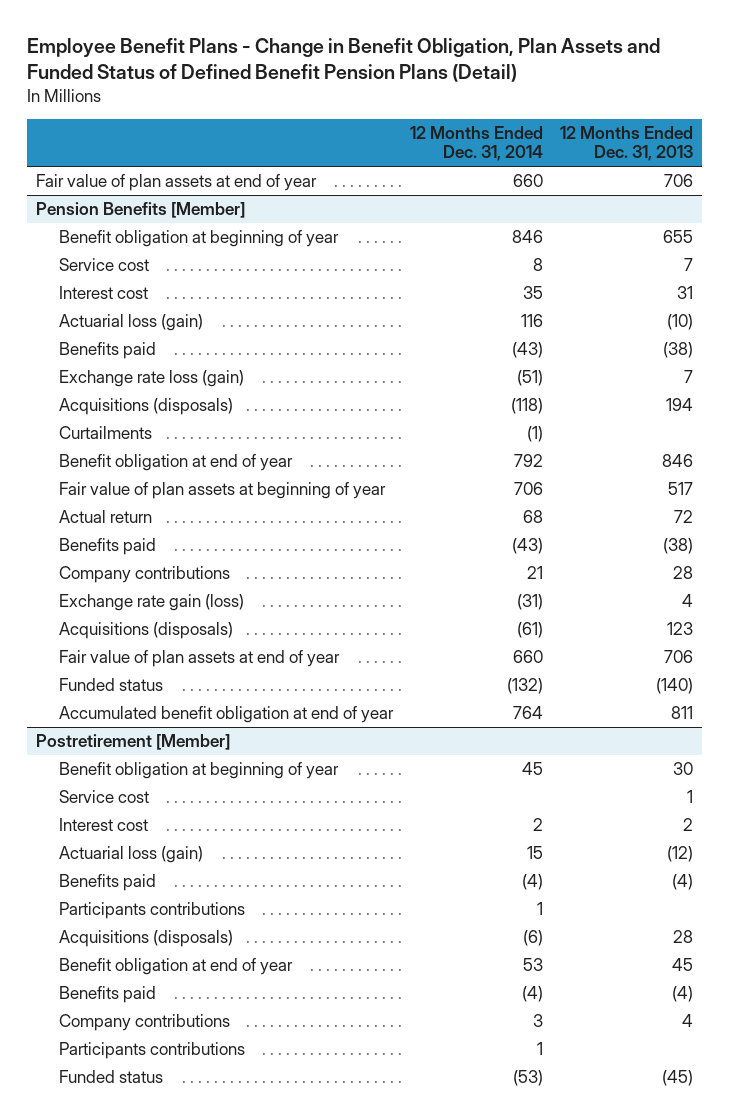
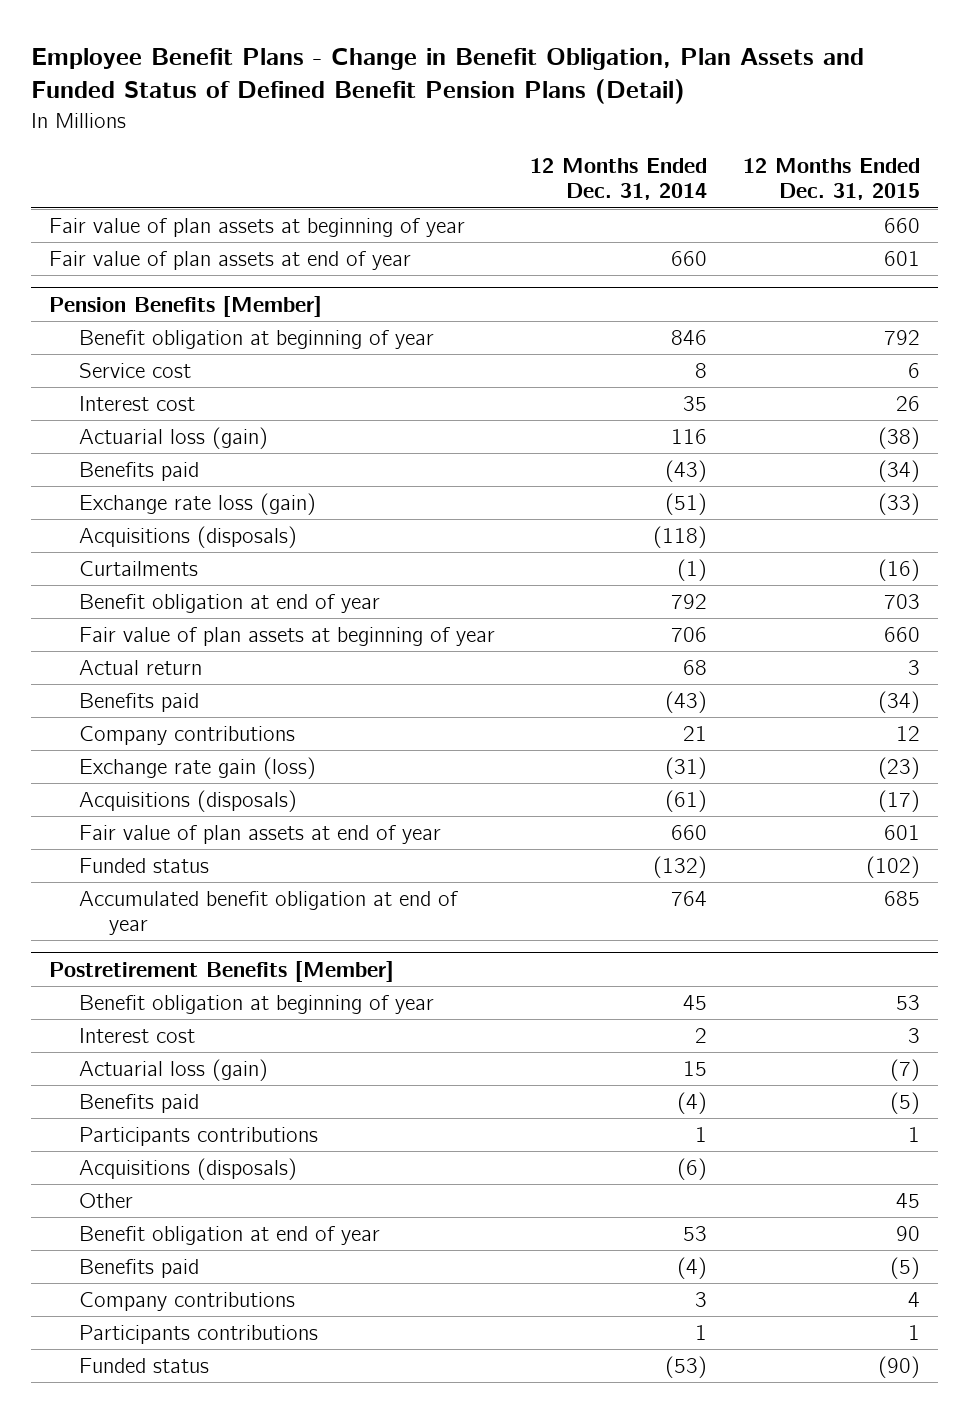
[560,125,694,162] 12 Months Ended Dec. 31, 2013 -> none
none -> [742,158,920,201] 12 Months Ended Dec. 31, 2015
none -> [48,218,465,238] Fair value of plan assets at beginning of year
[35,734,230,751] Postretirement [Member] -> [48,960,394,982] Postretirement Benefits [Member]
[59,790,150,804] Service cost -> none
none -> [78,1193,133,1209] Other

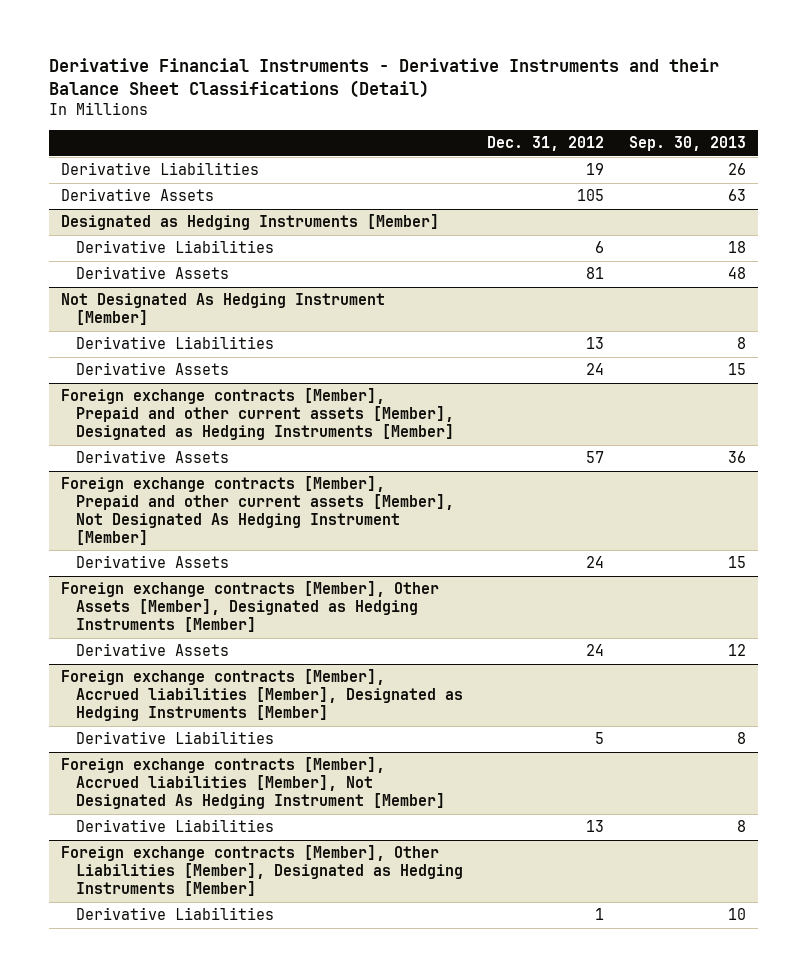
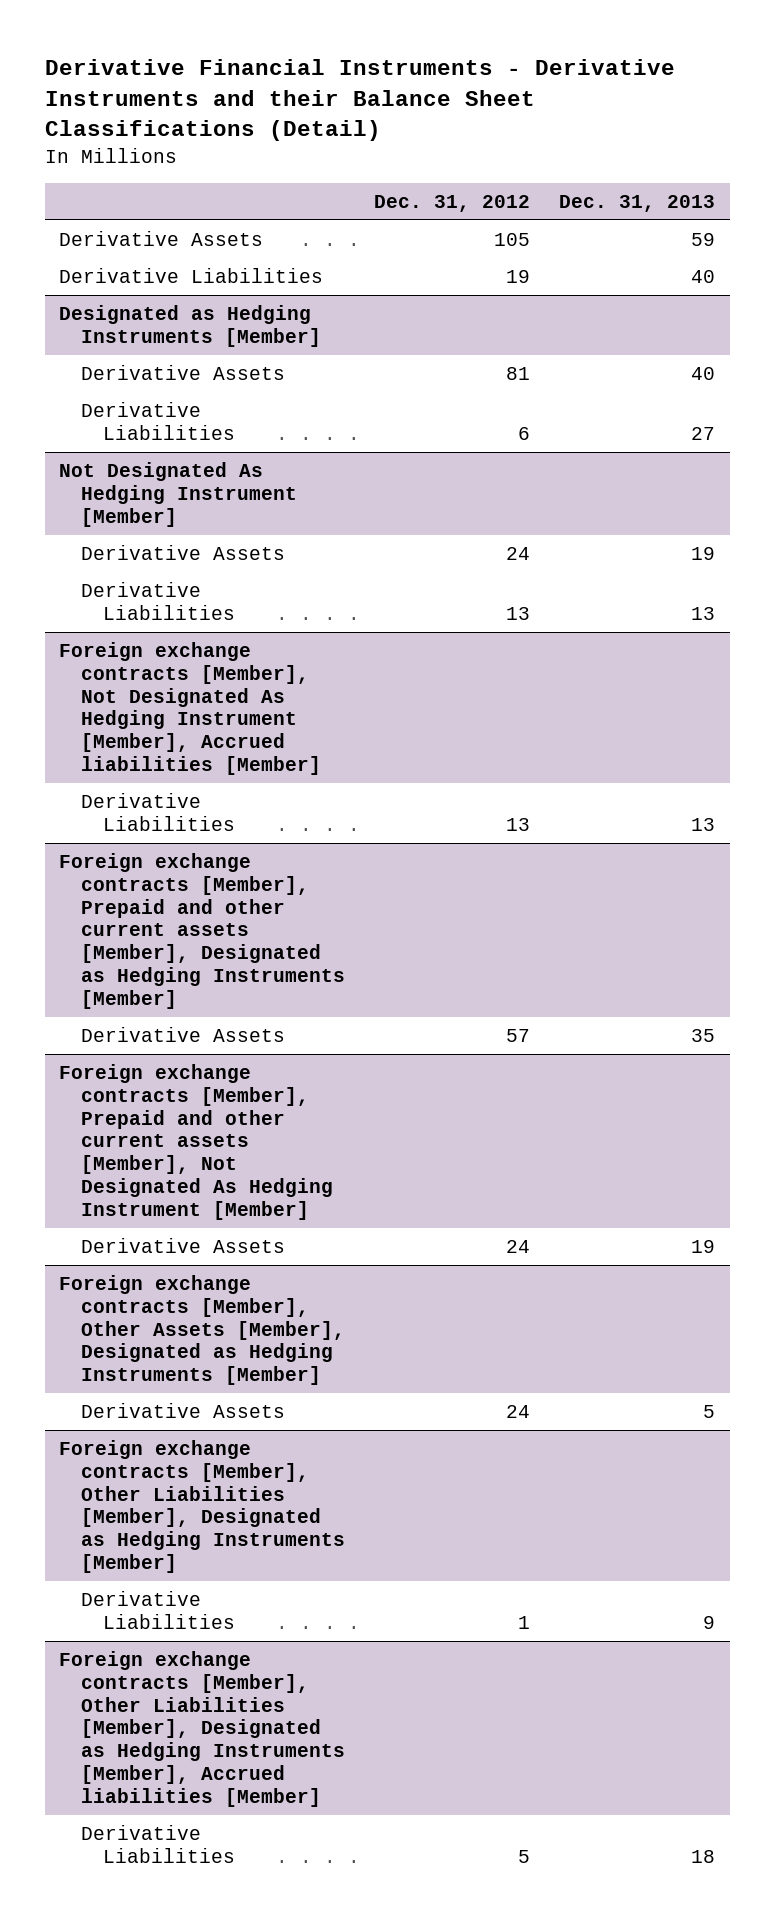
[629,136,747,152] Sep. 30, 2013 -> none
none -> [559,194,716,212] Dec. 31, 2013
[61,162,260,176] Derivative Liabilities -> [59,267,324,283] Derivative Liabilities
[75,240,274,254] Derivative Liabilities -> [81,401,235,440] Derivative Liabilities
[75,336,274,350] Derivative Liabilities -> [81,581,235,620] Derivative Liabilities
none -> [59,641,322,775] Foreign exchange contracts [Member], Not Designated As Hedging Instrument [Member], Accrued liabilities [Member]
none -> [81,792,235,831] Derivative Liabilities
[61,669,463,722] Foreign exchange contracts [Member], Accrued liabilities [Member], Designated as Hedging Instruments [Member] -> none
[75,731,274,745] Derivative Liabilities -> none
[61,757,445,810] Foreign exchange contracts [Member], Accrued liabilities [Member], Not Designated As Hedging Instrument [Member] -> none
[75,819,274,833] Derivative Liabilities -> none
none -> [59,1650,346,1807] Foreign exchange contracts [Member], Other Liabilities [Member], Designated as Hedging Instruments [Member], Accrued liabilities [Member]
none -> [81,1824,235,1863] Derivative Liabilities

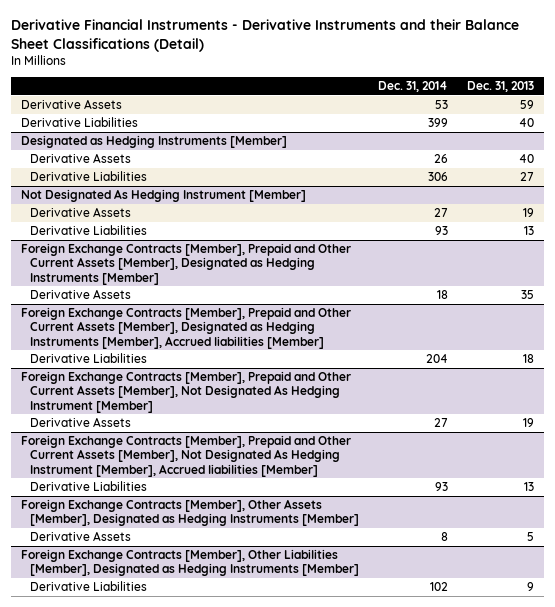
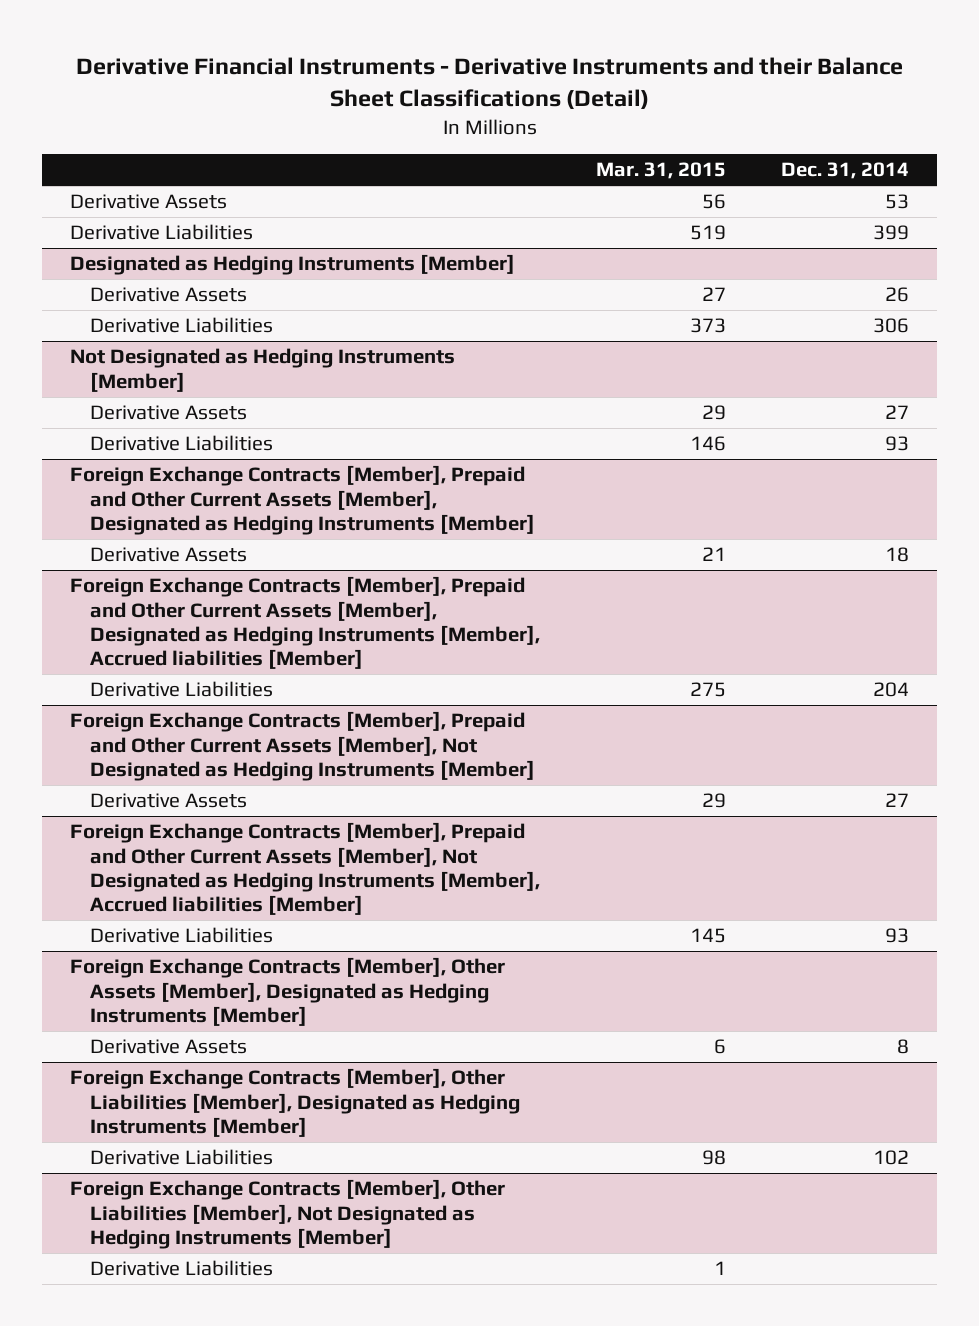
[467,81,535,93] Dec. 31, 2013 -> none
none -> [595,162,726,180] Mar. 31, 2015
[20,189,306,203] Not Designated As Hedging Instrument [Member] -> [69,348,455,392] Not Designated as Hedging Instruments [Member]
[20,371,351,413] Foreign Exchange Contracts [Member], Prepaid and Other Current Assets [Member], Not Designated As Hedging Instrument [Member] -> [69,711,536,781] Foreign Exchange Contracts [Member], Prepaid and Other Current Assets [Member], Not Designated as Hedging Instruments [Member]
[20,435,351,477] Foreign Exchange Contracts [Member], Prepaid and Other Current Assets [Member], Not Designated As Hedging Instrument [Member], Accrued liabilities [Member] -> [69,822,541,916] Foreign Exchange Contracts [Member], Prepaid and Other Current Assets [Member], Not Designated as Hedging Instruments [Member], Accrued liabilities [Member]
none -> [69,1179,505,1249] Foreign Exchange Contracts [Member], Other Liabilities [Member], Not Designated as Hedging Instruments [Member]
none -> [90,1260,274,1277] Derivative Liabilities

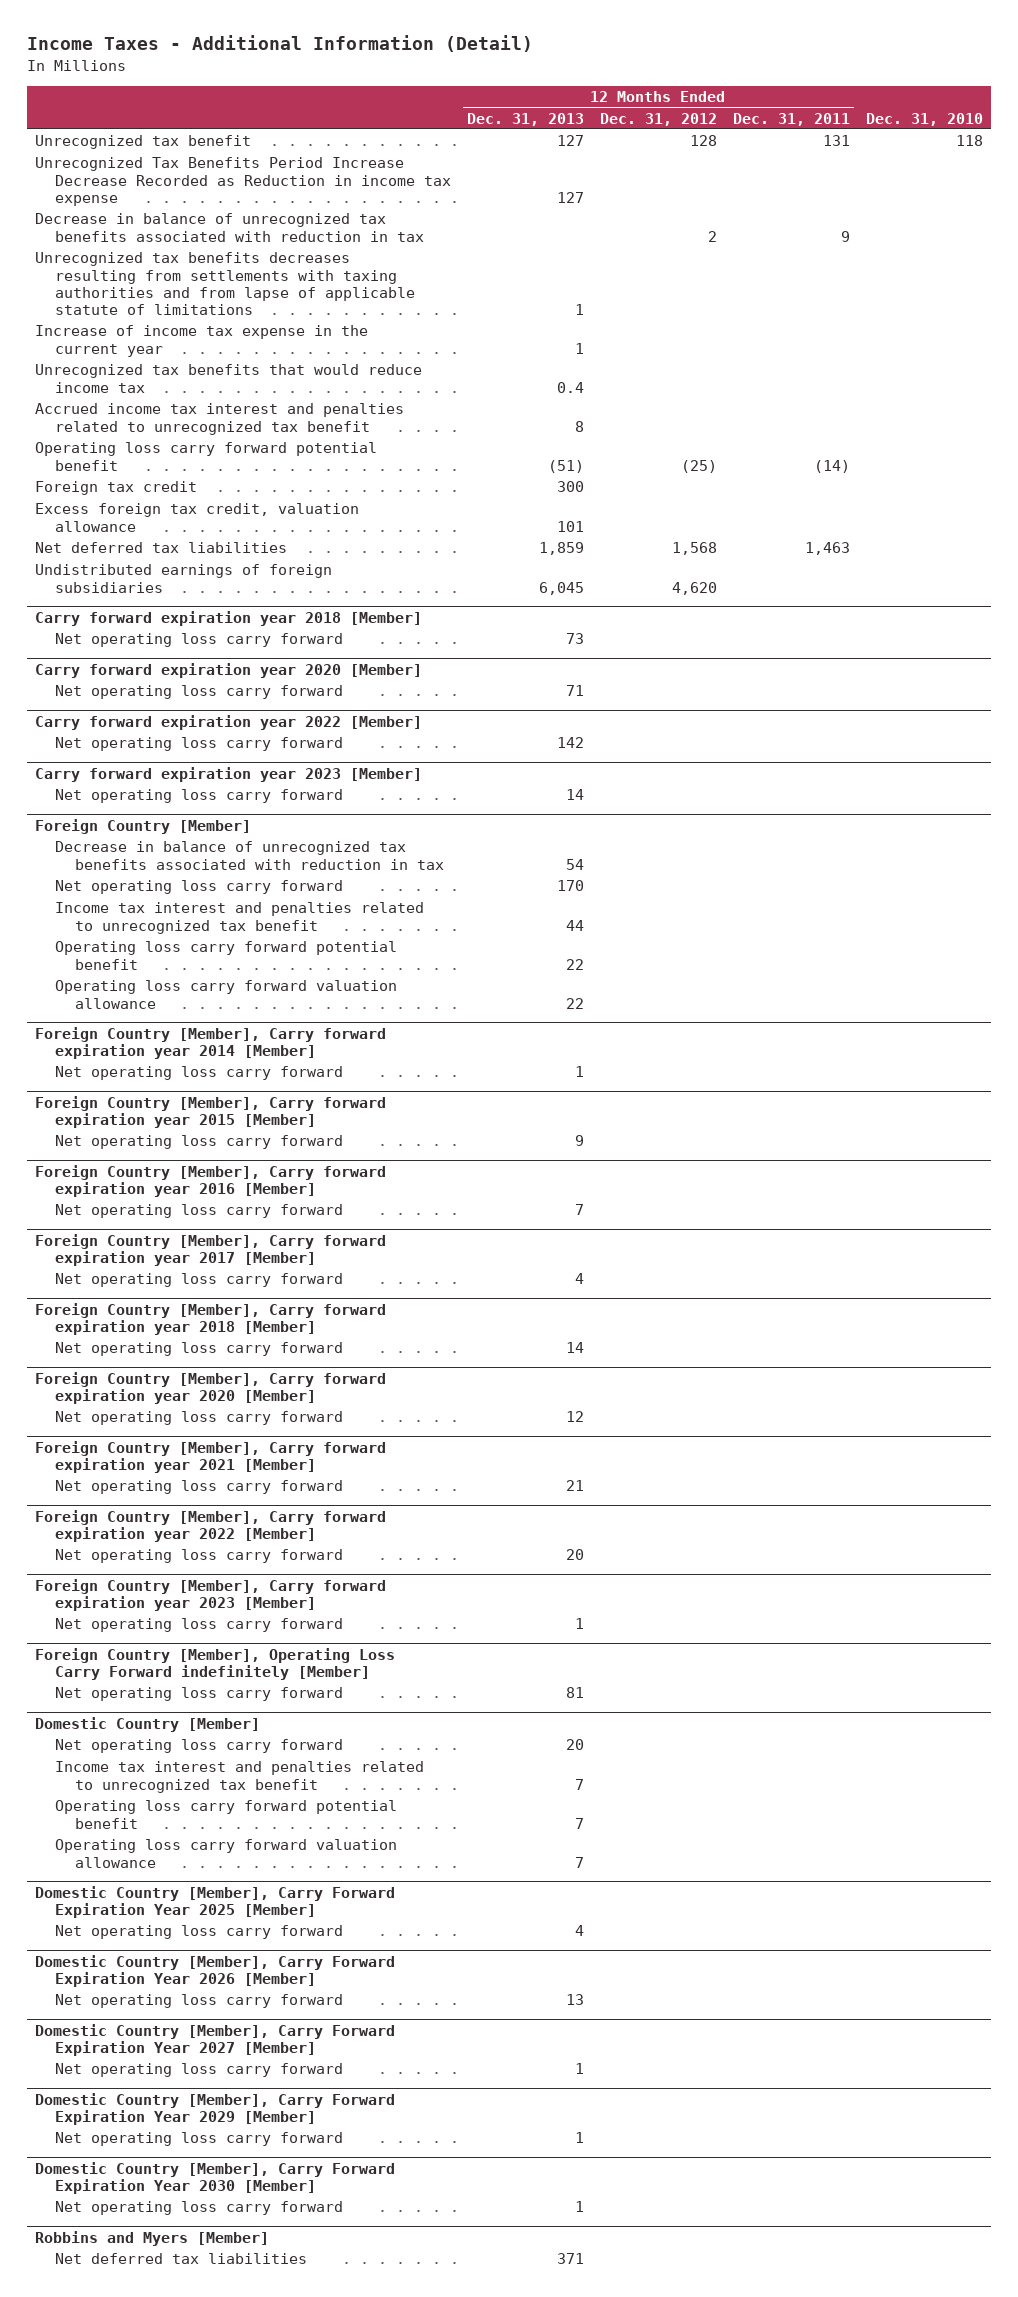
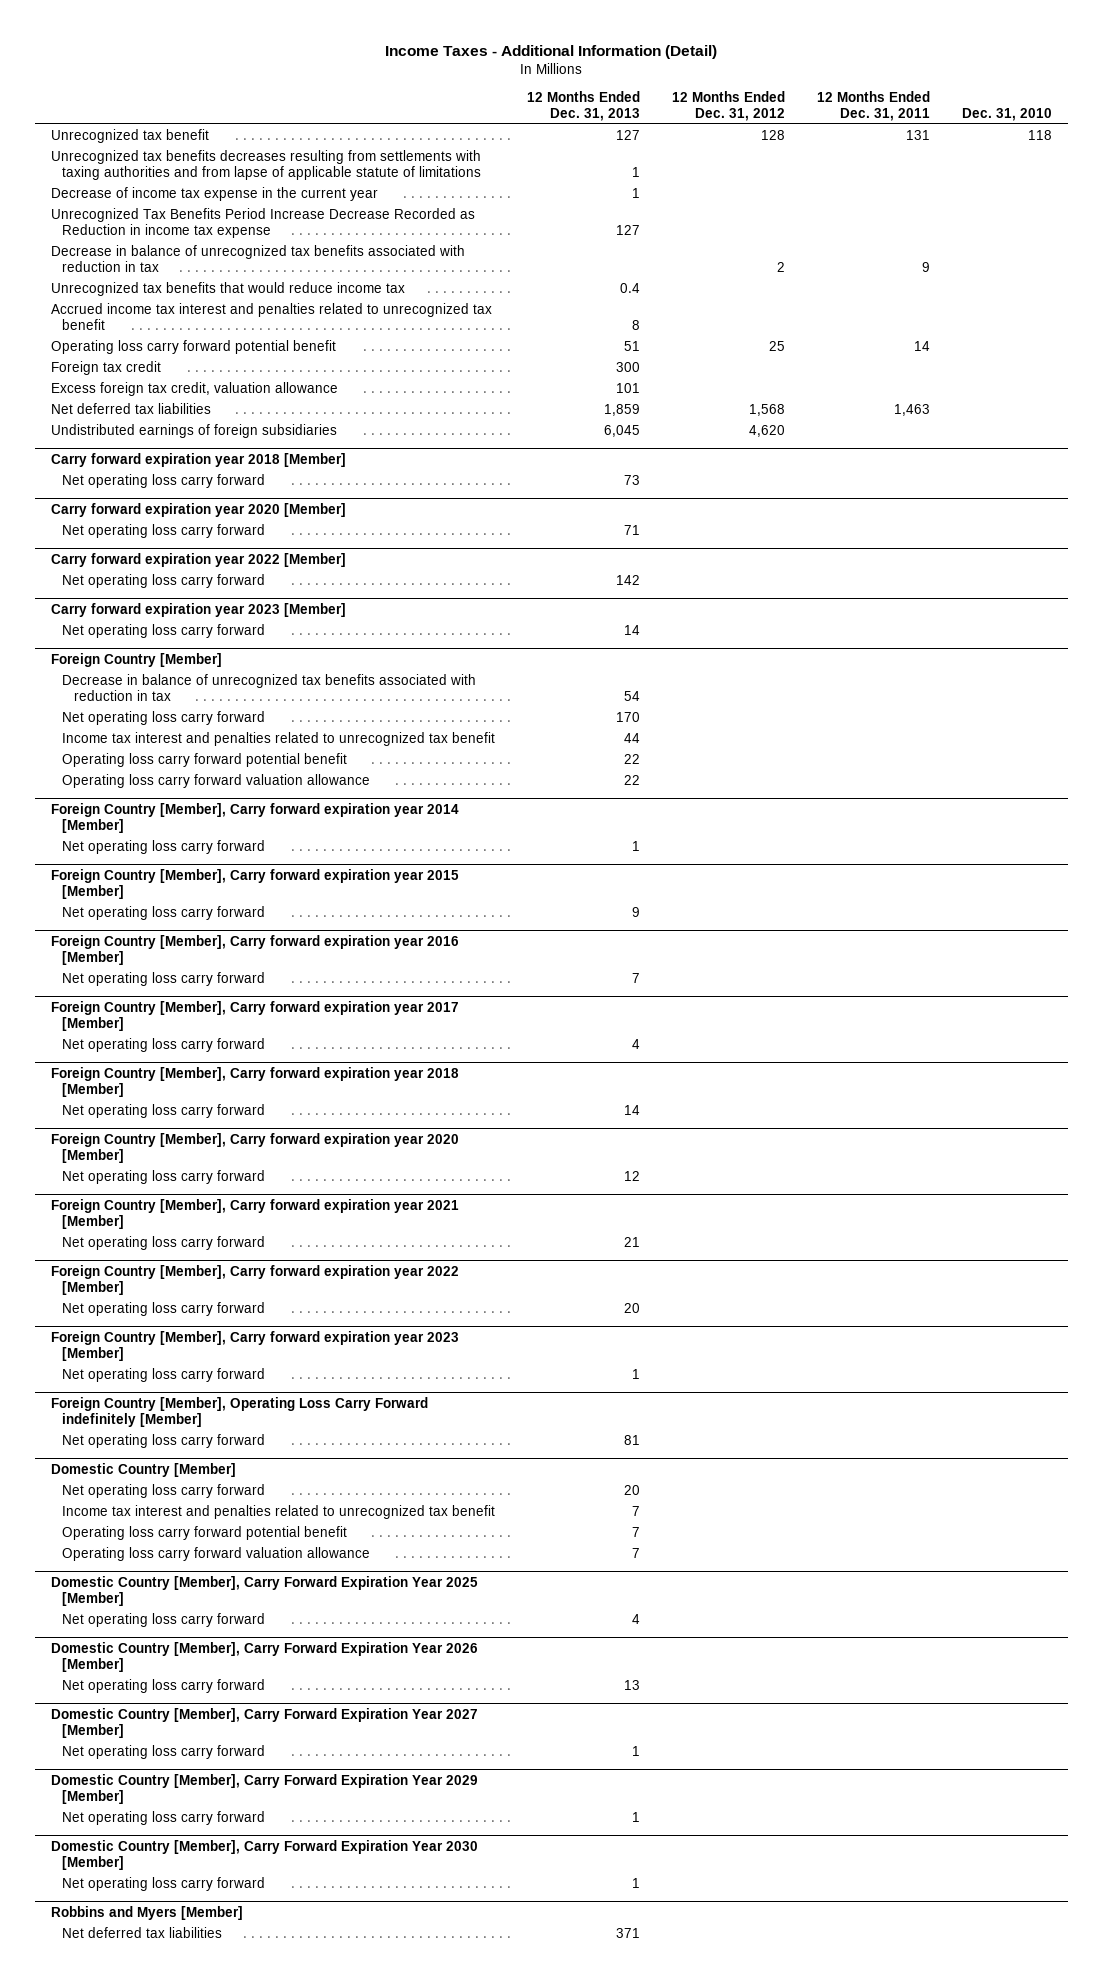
[35,252,416,316] Unrecognized tax benefits decreases resulting from settlements with taxing authorities and from lapse of applicable statute of limitations -> [50,150,482,180] Unrecognized tax benefits decreases resulting from settlements with taxing authorities and from lapse of applicable statute of limitations
none -> [50,187,378,202] Decrease of income tax expense in the current year
[35,325,369,357] Increase of income tax expense in the current year -> none
[547,459,584,473] (51) -> [624,341,641,352] 51
[680,459,717,473] (25) -> [769,341,786,352] 25
[813,459,850,473] (14) -> [914,341,931,352] 14

